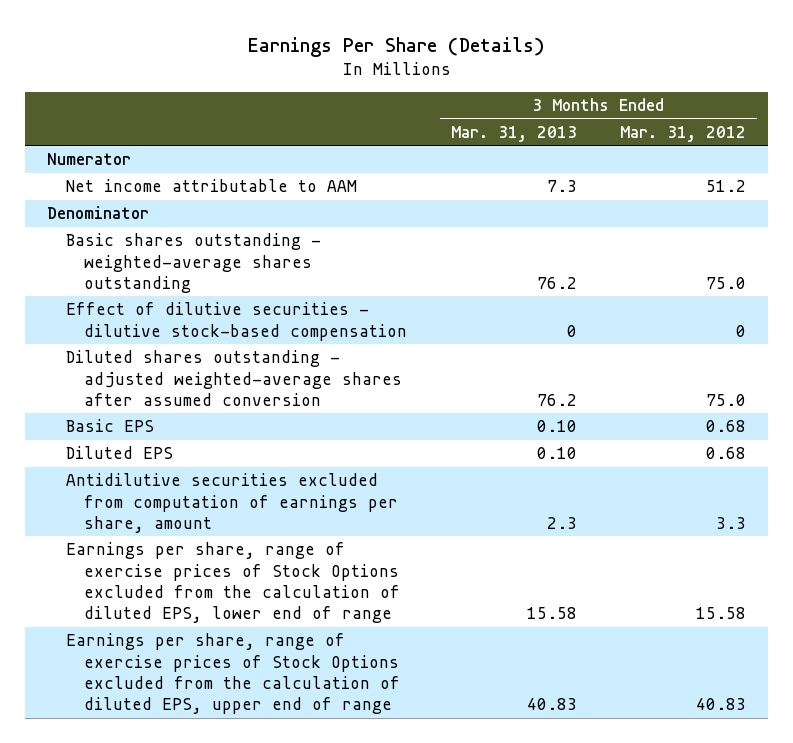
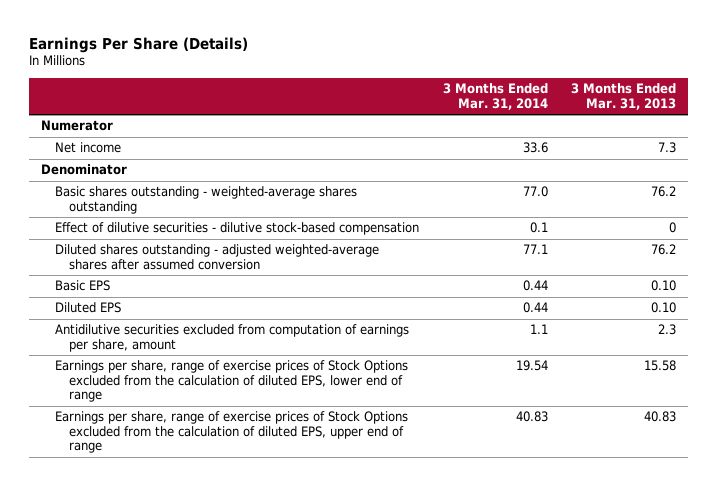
[620,126,747,143] Mar. 31, 2012 -> none
none -> [442,83,548,110] 3 Months Ended Mar. 31, 2014
[65,179,357,193] Net income attributable to AAM -> [55,142,122,154] Net income

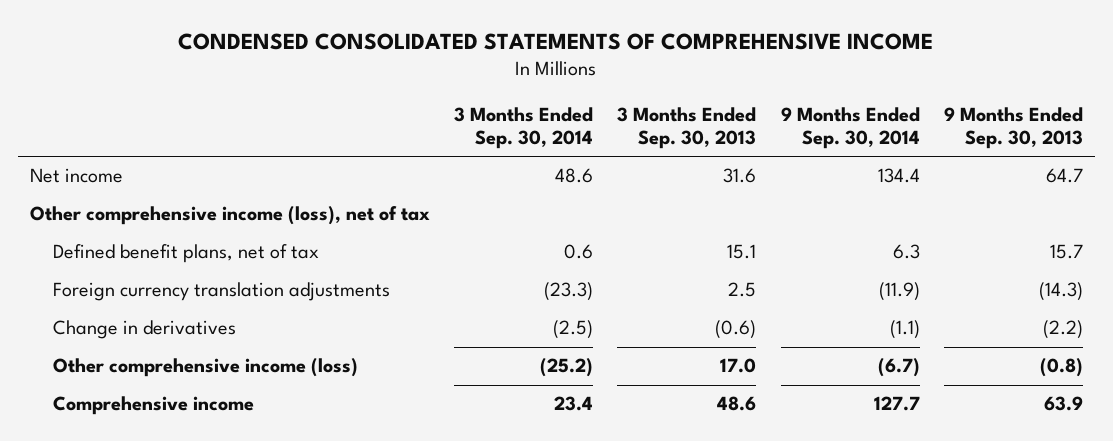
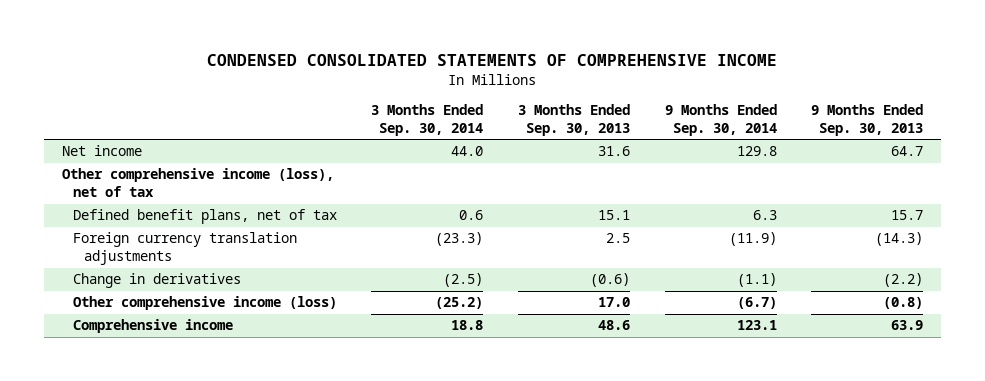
[555,168,594,184] 48.6 -> [451,146,484,157] 44.0
[877,168,920,184] 134.4 -> [736,146,777,157] 129.8
[554,396,594,412] 23.4 -> [451,320,484,331] 18.8
[873,396,920,412] 127.7 -> [736,320,777,331] 123.1

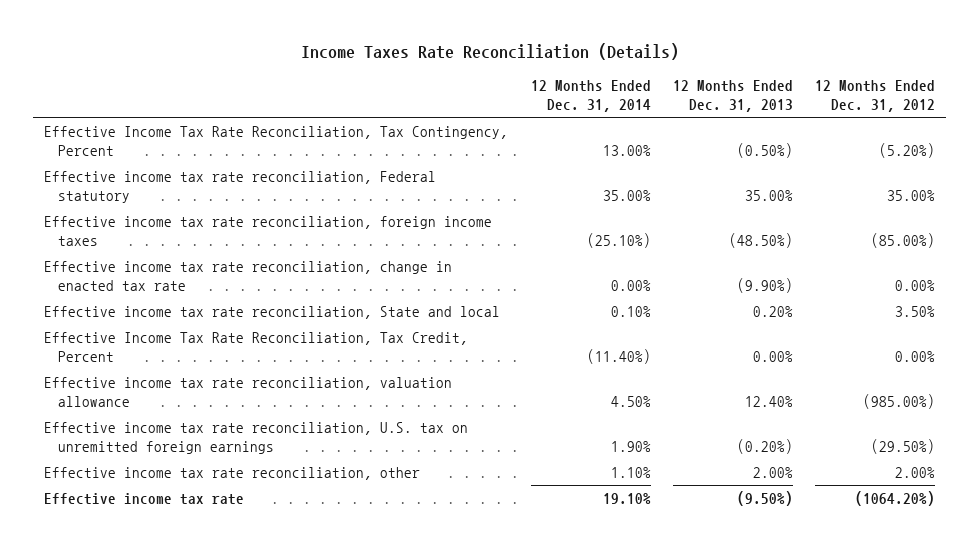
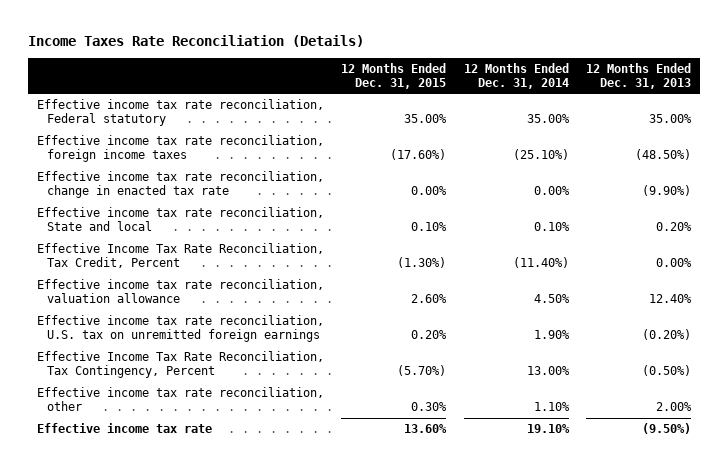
[815,79,936,113] 12 Months Ended Dec. 31, 2012 -> none
none -> [341,62,447,89] 12 Months Ended Dec. 31, 2015
[44,125,509,157] Effective Income Tax Rate Reconciliation, Tax Contingency, Percent -> [36,350,324,379] Effective Income Tax Rate Reconciliation, Tax Contingency, Percent

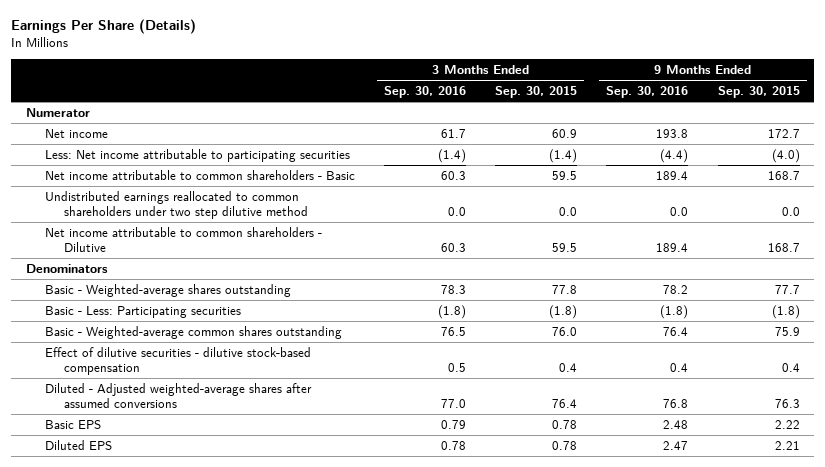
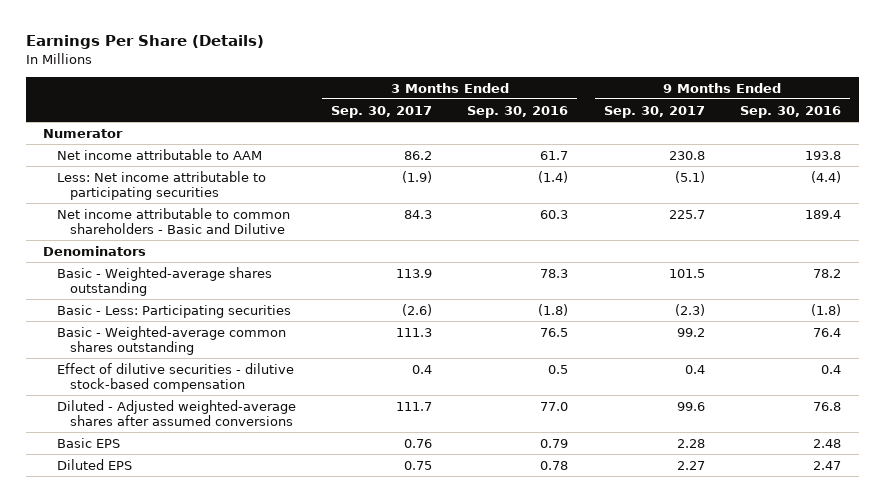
[495,86,578,99] Sep. 30, 2015 -> none
[717,86,800,99] Sep. 30, 2015 -> none
none -> [330,105,432,118] Sep. 30, 2017
none -> [603,105,705,118] Sep. 30, 2017
[44,128,108,138] Net income -> [56,148,262,160] Net income attributable to AAM
[44,169,355,180] Net income attributable to common shareholders - Basic -> none
[44,190,308,219] Undistributed earnings reallocated to common shareholders under two step dilutive method -> none
[44,226,322,252] Net income attributable to common shareholders - Dilutive -> [56,207,290,235] Net income attributable to common shareholders - Basic and Dilutive

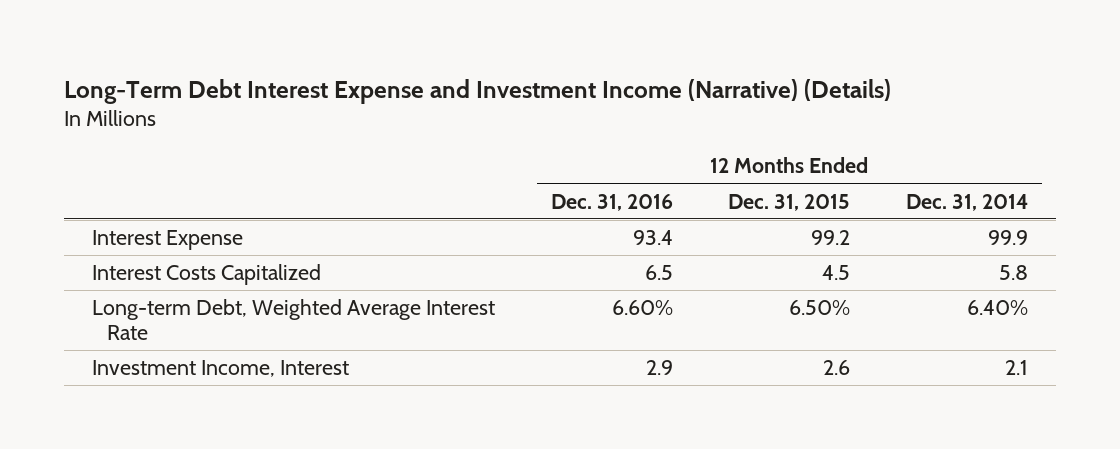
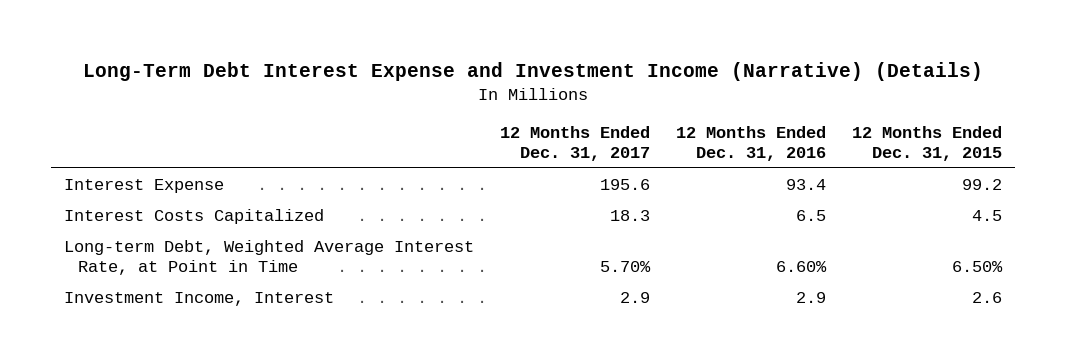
[905,193,1028,211] Dec. 31, 2014 -> none
none -> [499,125,650,161] 12 Months Ended Dec. 31, 2017
[92,299,496,340] Long-term Debt, Weighted Average Interest Rate -> [64,240,475,275] Long-term Debt, Weighted Average Interest Rate, at Point in Time

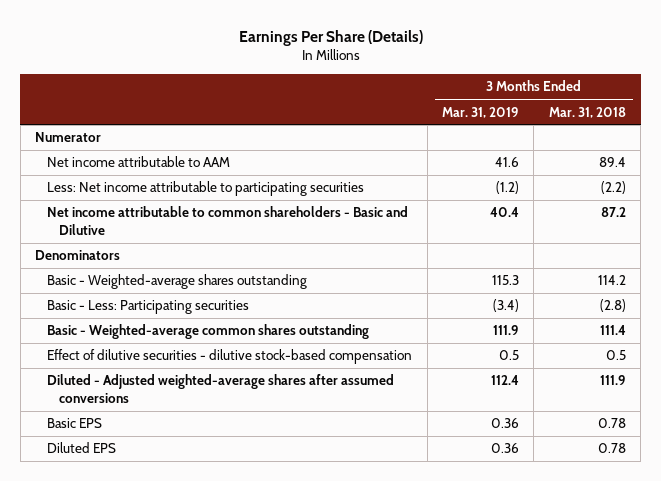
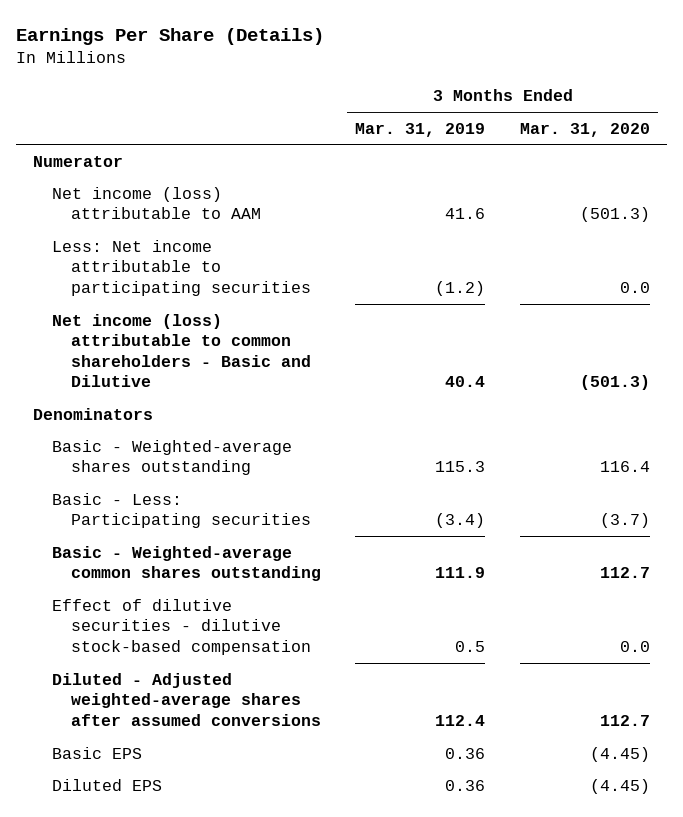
[548,106,626,118] Mar. 31, 2018 -> none
none -> [519,122,650,137] Mar. 31, 2020
[47,156,231,168] Net income attributable to AAM -> [52,186,262,220] Net income (loss) attributable to AAM
[47,206,409,235] Net income attributable to common shareholders - Basic and Dilutive -> [52,313,312,388] Net income (loss) attributable to common shareholders - Basic and Dilutive

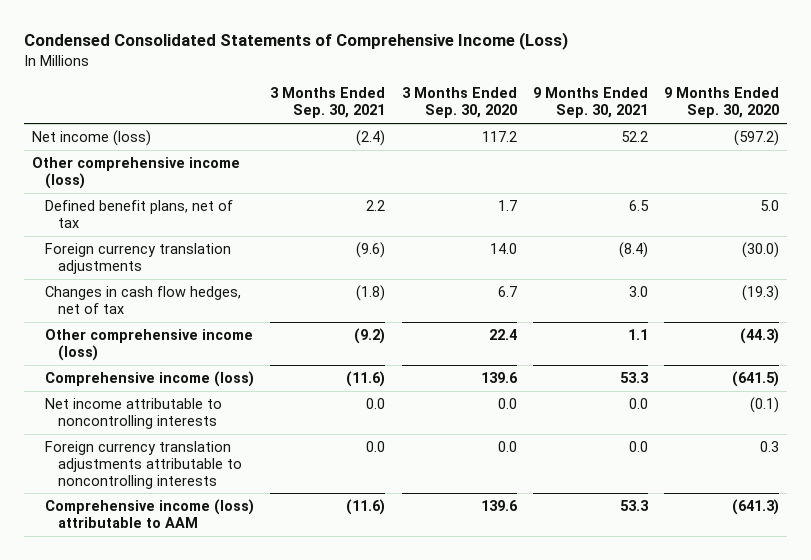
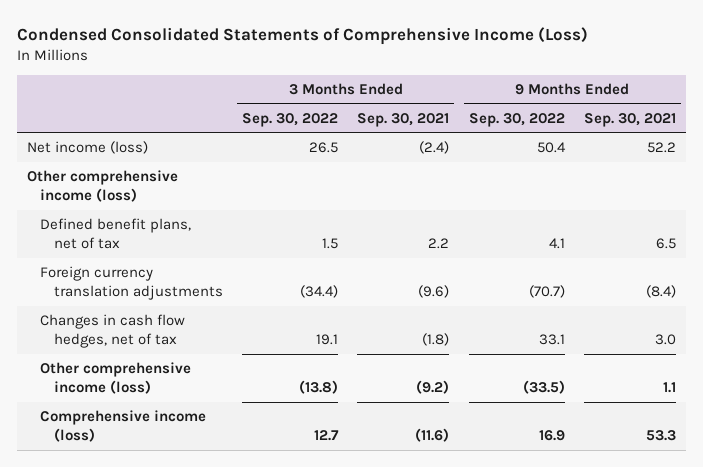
[401,87,517,119] 3 Months Ended Sep. 30, 2020 -> none
[664,87,780,119] 9 Months Ended Sep. 30, 2020 -> none
none -> [242,112,339,127] Sep. 30, 2022
none -> [468,112,565,127] Sep. 30, 2022
[45,398,223,429] Net income attributable to noncontrolling interests -> none
[45,441,243,489] Foreign currency translation adjustments attributable to noncontrolling interests -> none
[45,499,255,528] Comprehensive income (loss) attributable to AAM -> none

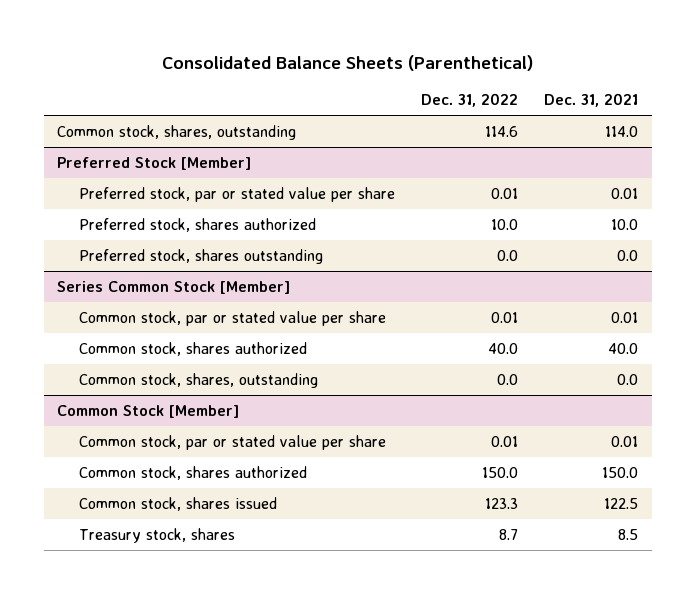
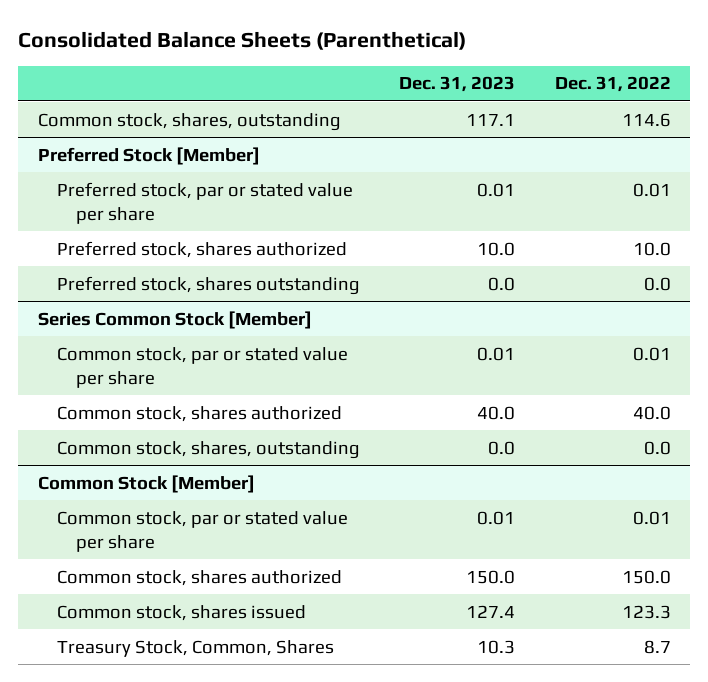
[544,93,639,108] Dec. 31, 2021 -> none
none -> [399,76,516,93] Dec. 31, 2023
[79,527,236,543] Treasury stock, shares -> [56,639,334,657] Treasury Stock, Common, Shares

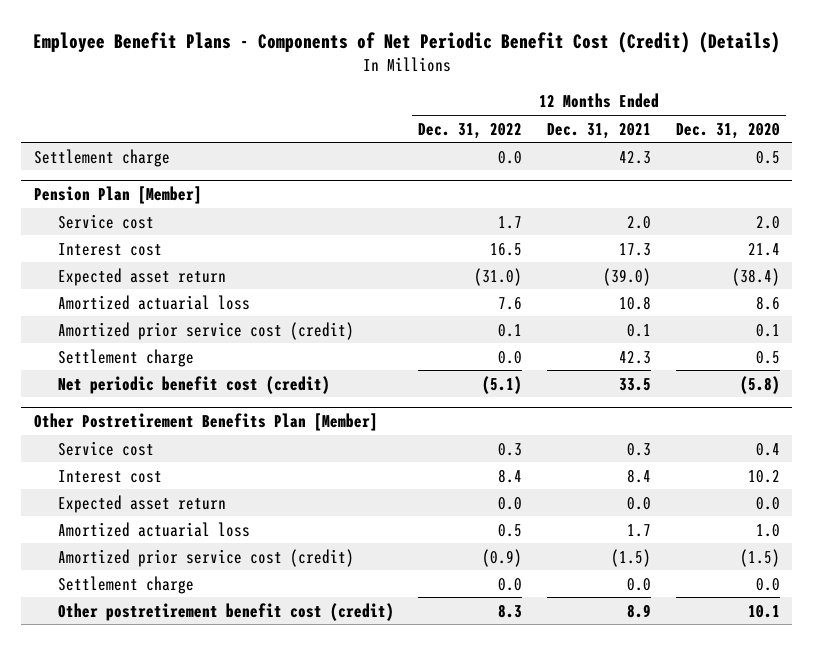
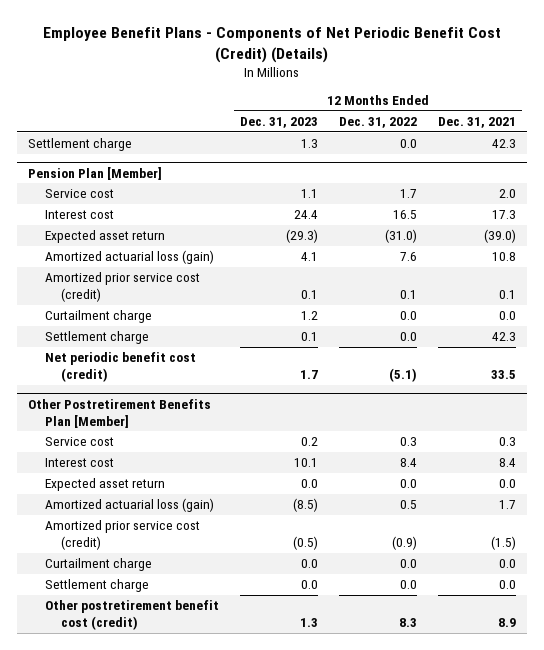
[676,122,781,139] Dec. 31, 2020 -> none
none -> [239,117,318,129] Dec. 31, 2023
[57,294,250,310] Amortized actuarial loss -> [44,250,214,265] Amortized actuarial loss (gain)
none -> [44,310,152,324] Curtailment charge
[57,521,250,537] Amortized actuarial loss -> [44,498,214,513] Amortized actuarial loss (gain)
none -> [44,558,152,572] Curtailment charge

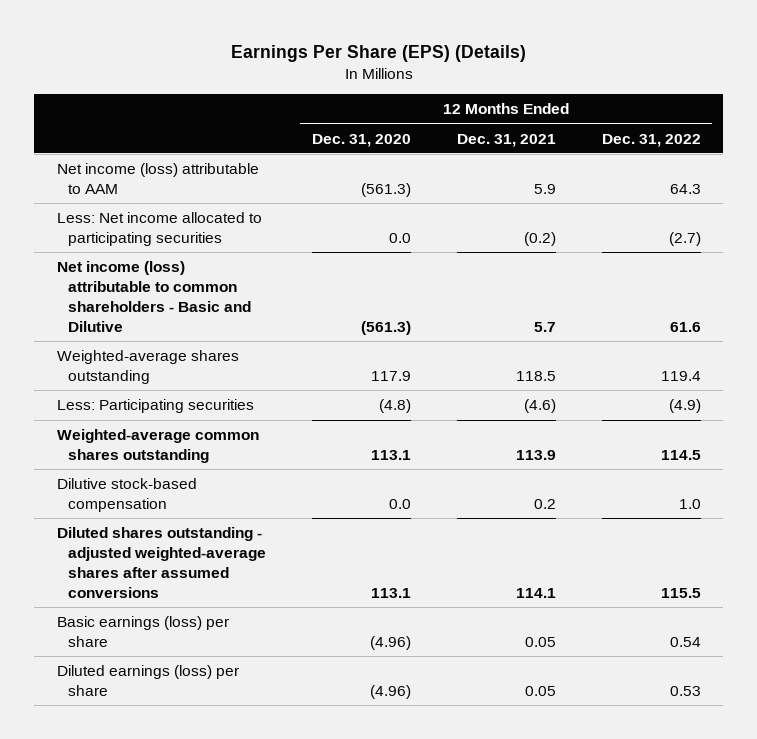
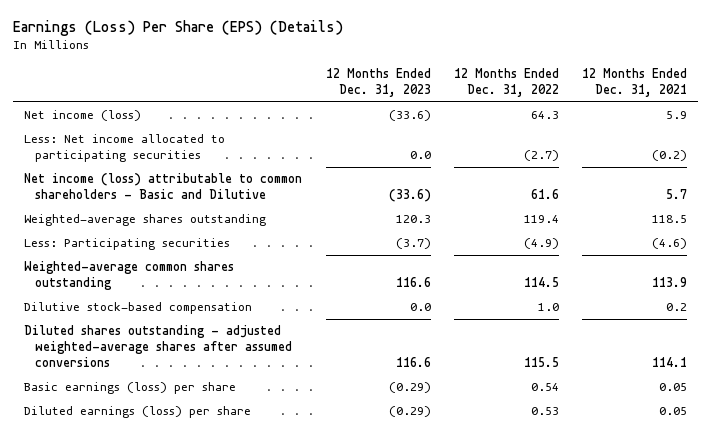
[230,44,526,62] Earnings Per Share (EPS) (Details) -> [12,20,343,37] Earnings (Loss) Per Share (EPS) (Details)
[311,133,411,147] Dec. 31, 2020 -> none
none -> [325,68,431,98] 12 Months Ended Dec. 31, 2023
[56,163,259,194] Net income (loss) attributable to AAM -> [24,110,142,122] Net income (loss)

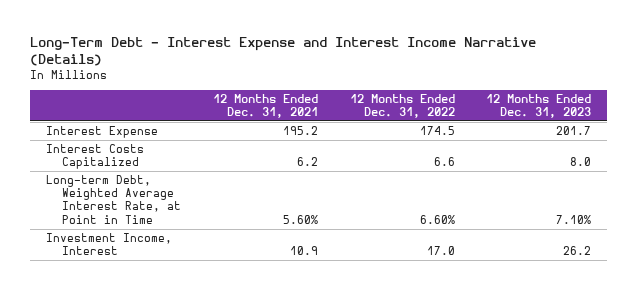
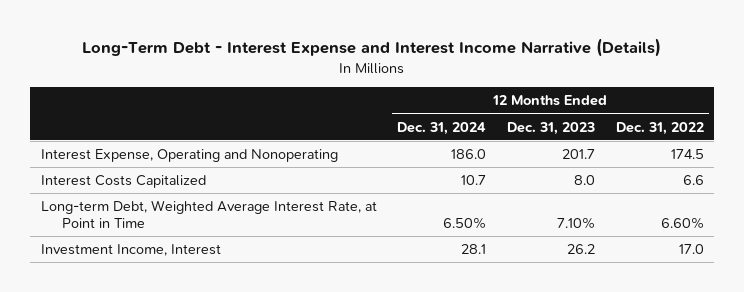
[212,93,318,118] 12 Months Ended Dec. 31, 2021 -> none
none -> [397,121,487,135] Dec. 31, 2024
[46,126,159,139] Interest Expense -> [40,149,338,163] Interest Expense, Operating and Nonoperating

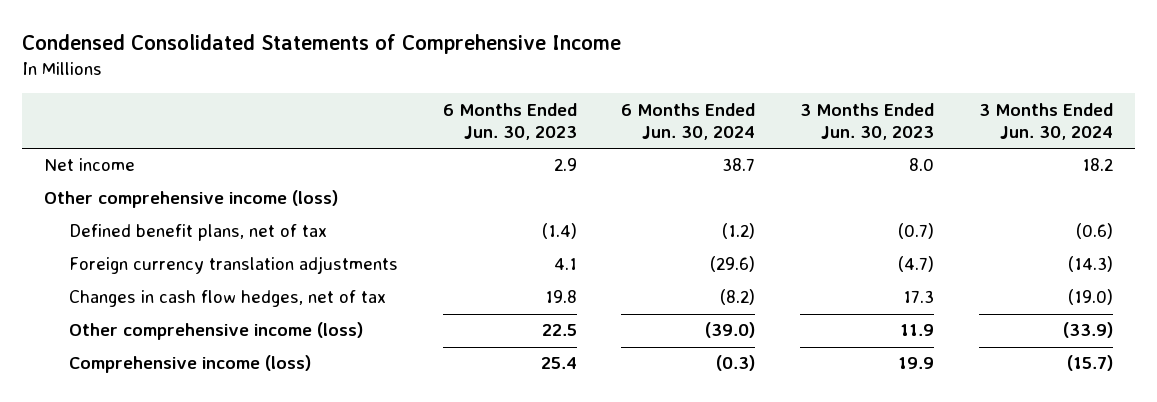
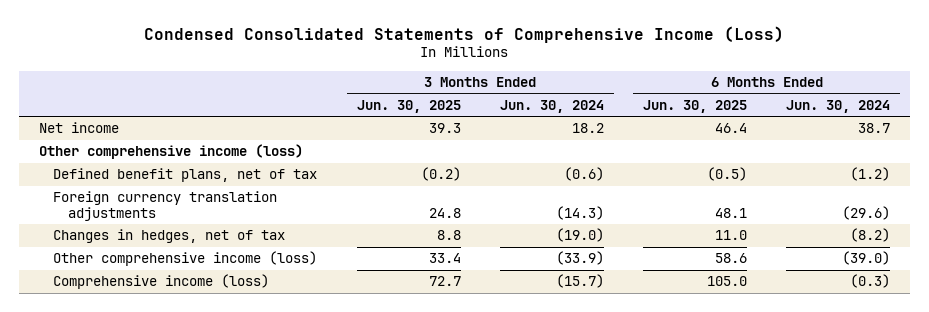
[21,34,621,55] Condensed Consolidated Statements of Comprehensive Income -> [144,25,785,43] Condensed Consolidated Statements of Comprehensive Income (Loss)
[442,102,577,141] 6 Months Ended Jun. 30, 2023 -> none
[800,102,935,141] 3 Months Ended Jun. 30, 2023 -> none
none -> [356,99,461,113] Jun. 30, 2025
none -> [643,99,748,113] Jun. 30, 2025
[68,290,386,308] Changes in cash flow hedges, net of tax -> [53,229,286,244] Changes in hedges, net of tax

